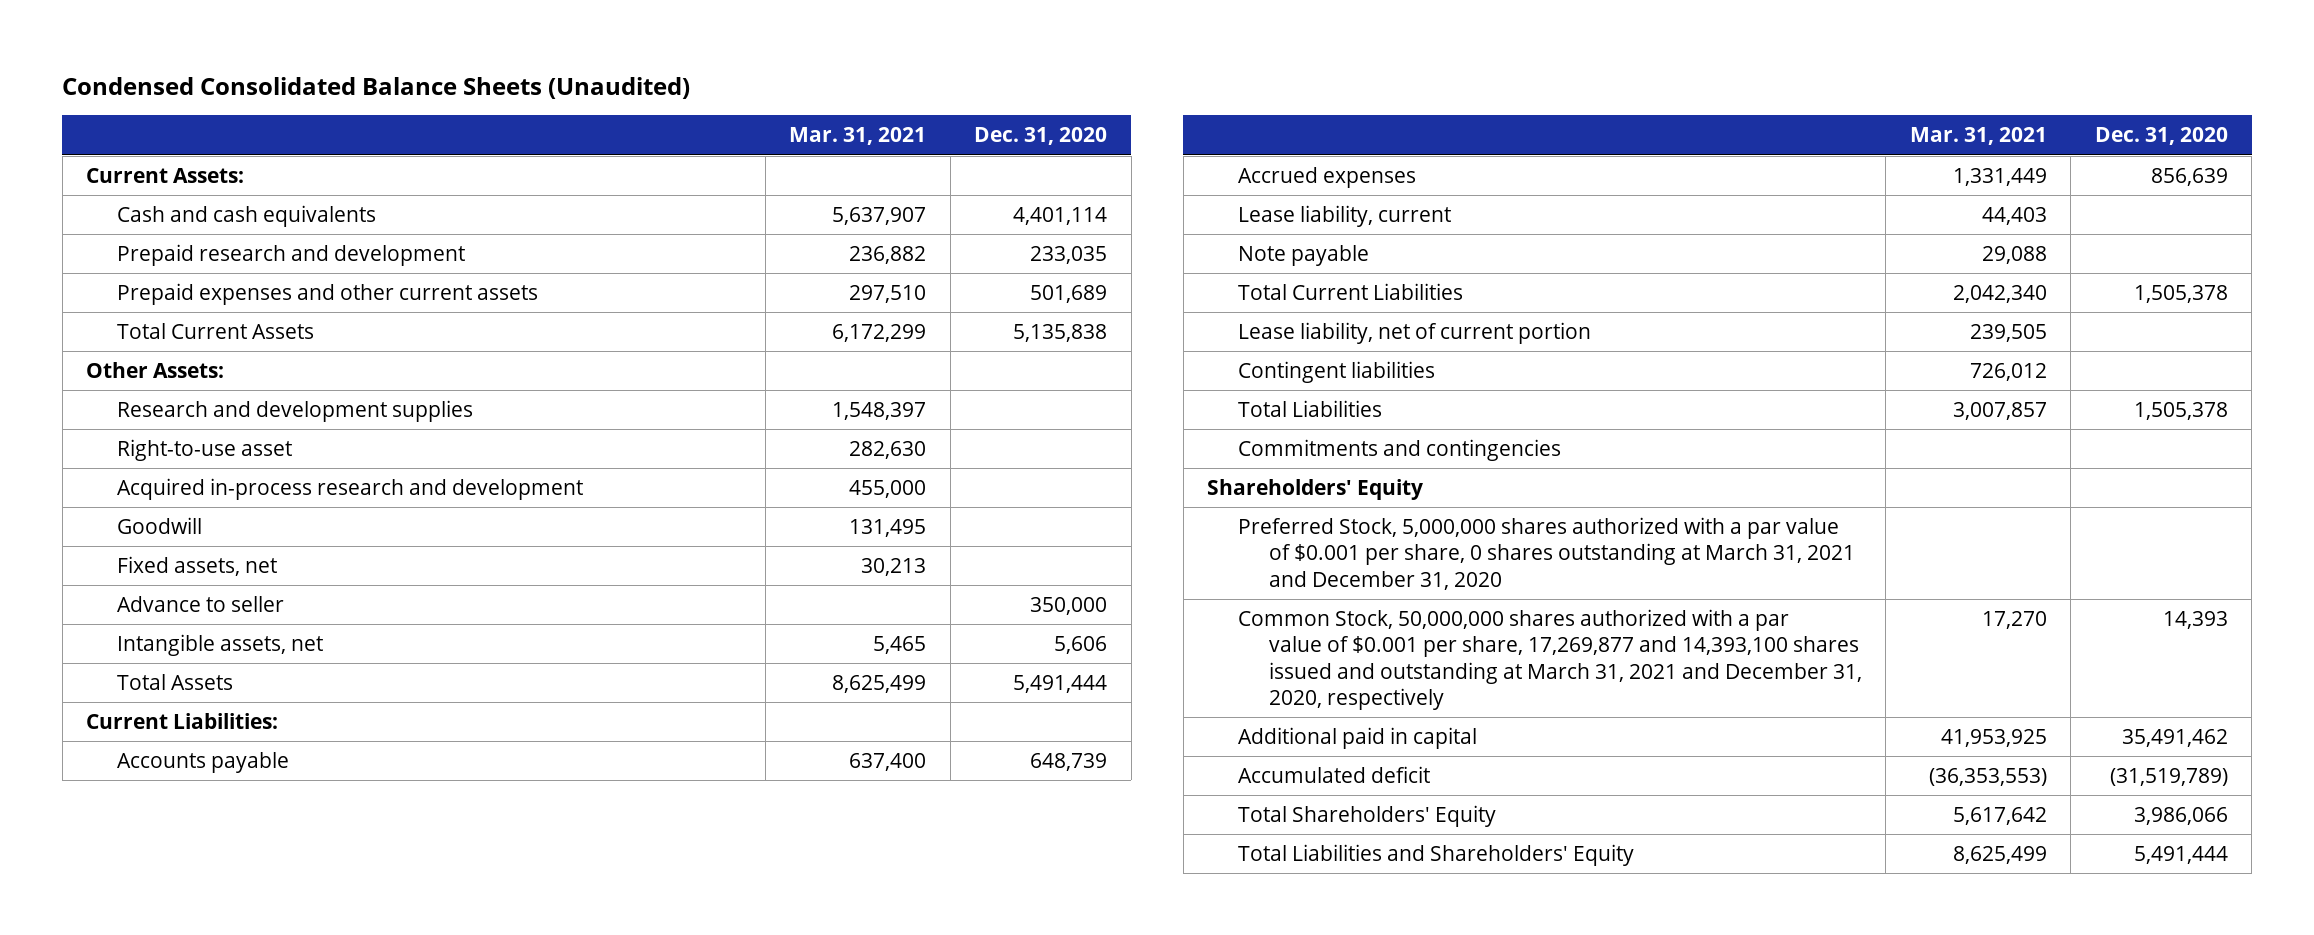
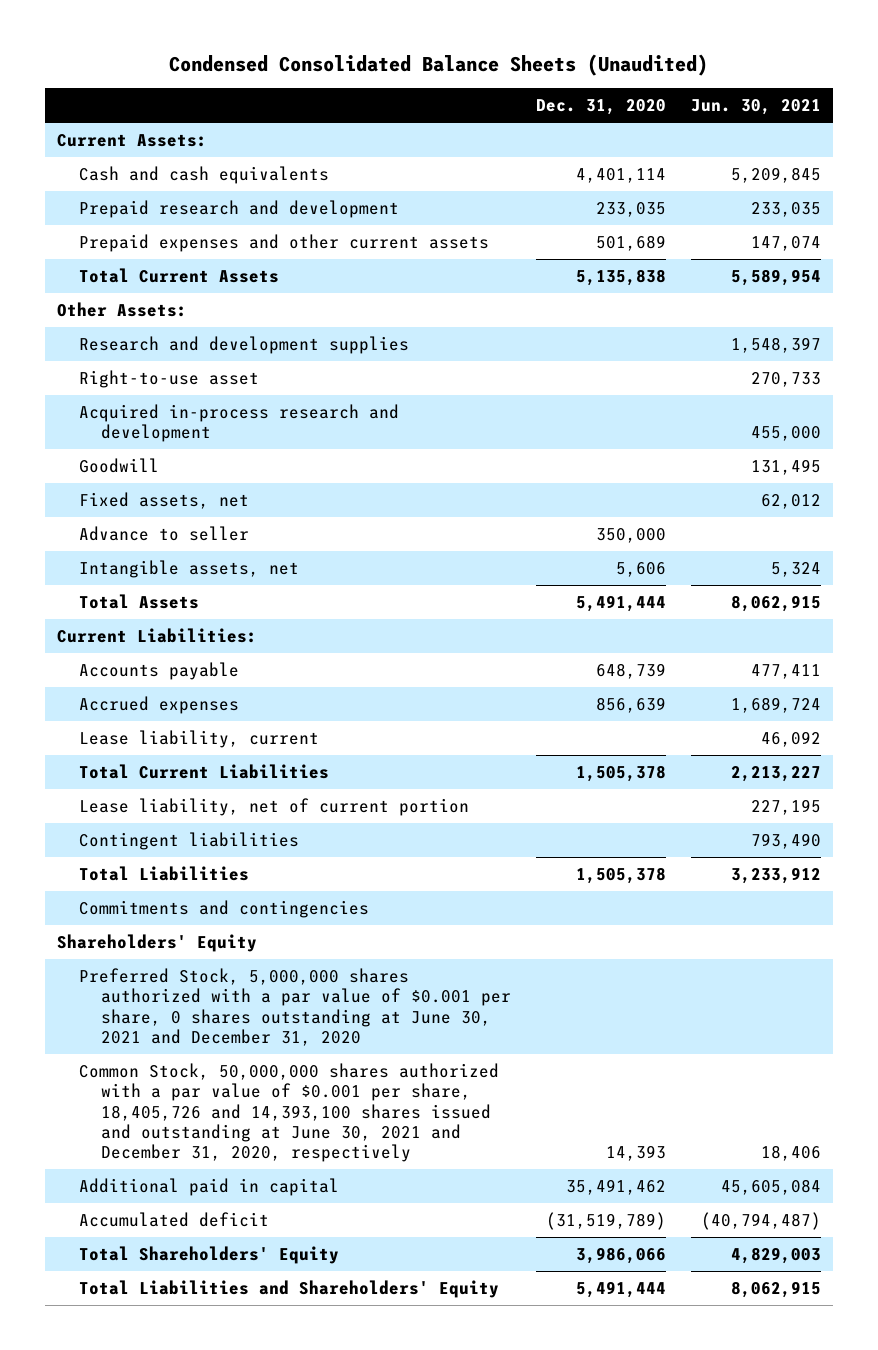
[789,127,927,146] Mar. 31, 2021 -> none
none -> [690,99,821,116] Jun. 30, 2021
[1237,245,1369,267] Note payable -> none
[1237,517,1855,590] Preferred Stock, 5,000,000 shares authorized with a par value of $0.001 per share, 0 shares outstanding at March 31, 2021 and December 31, 2020 -> [79,967,512,1046] Preferred Stock, 5,000,000 shares authorized with a par value of $0.001 per share, 0 shares outstanding at June 30, 2021 and December 31, 2020
[1237,609,1862,711] Common Stock, 50,000,000 shares authorized with a par value of $0.001 per share, 17,269,877 and 14,393,100 shares issued and outstanding at March 31, 2021 and December 31, 2020, respectively -> [79,1062,500,1163] Common Stock, 50,000,000 shares authorized with a par value of $0.001 per share, 18,405,726 and 14,393,100 shares issued and outstanding at June 30, 2021 and December 31, 2020, respectively

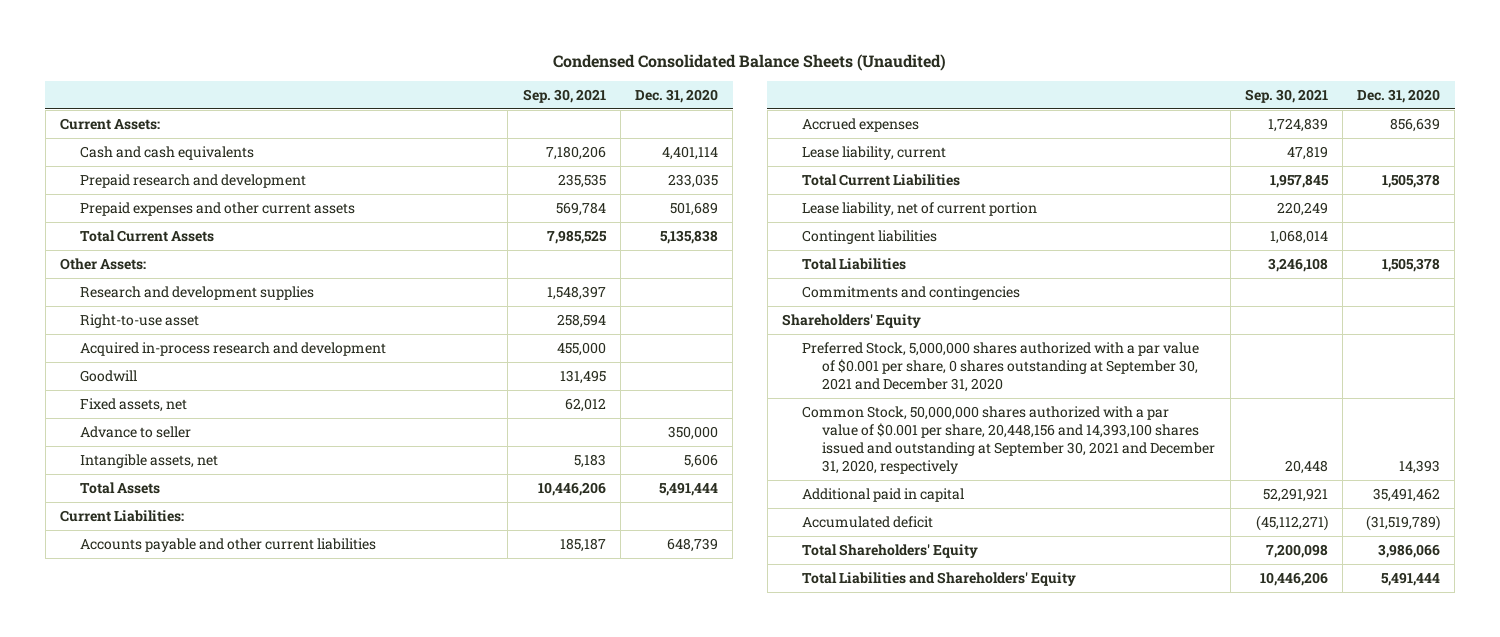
[690,99,821,116] Jun. 30, 2021 -> none
none -> [522,88,606,103] Sep. 30, 2021
[79,661,240,680] Accounts payable -> [80,538,377,553] Accounts payable and other current liabilities
[79,967,512,1046] Preferred Stock, 5,000,000 shares authorized with a par value of $0.001 per share, 0 shares outstanding at June 30, 2021 and December 31, 2020 -> [802,342,1200,392] Preferred Stock, 5,000,000 shares authorized with a par value of $0.001 per share, 0 shares outstanding at September 30, 2021 and December 31, 2020
[79,1062,500,1163] Common Stock, 50,000,000 shares authorized with a par value of $0.001 per share, 18,405,726 and 14,393,100 shares issued and outstanding at June 30, 2021 and December 31, 2020, respectively -> [802,406,1216,474] Common Stock, 50,000,000 shares authorized with a par value of $0.001 per share, 20,448,156 and 14,393,100 shares issued and outstanding at September 30, 2021 and December 31, 2020, respectively

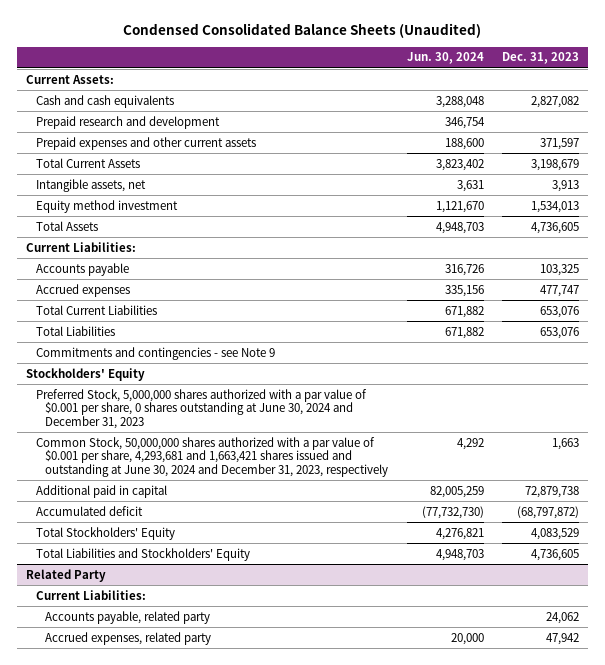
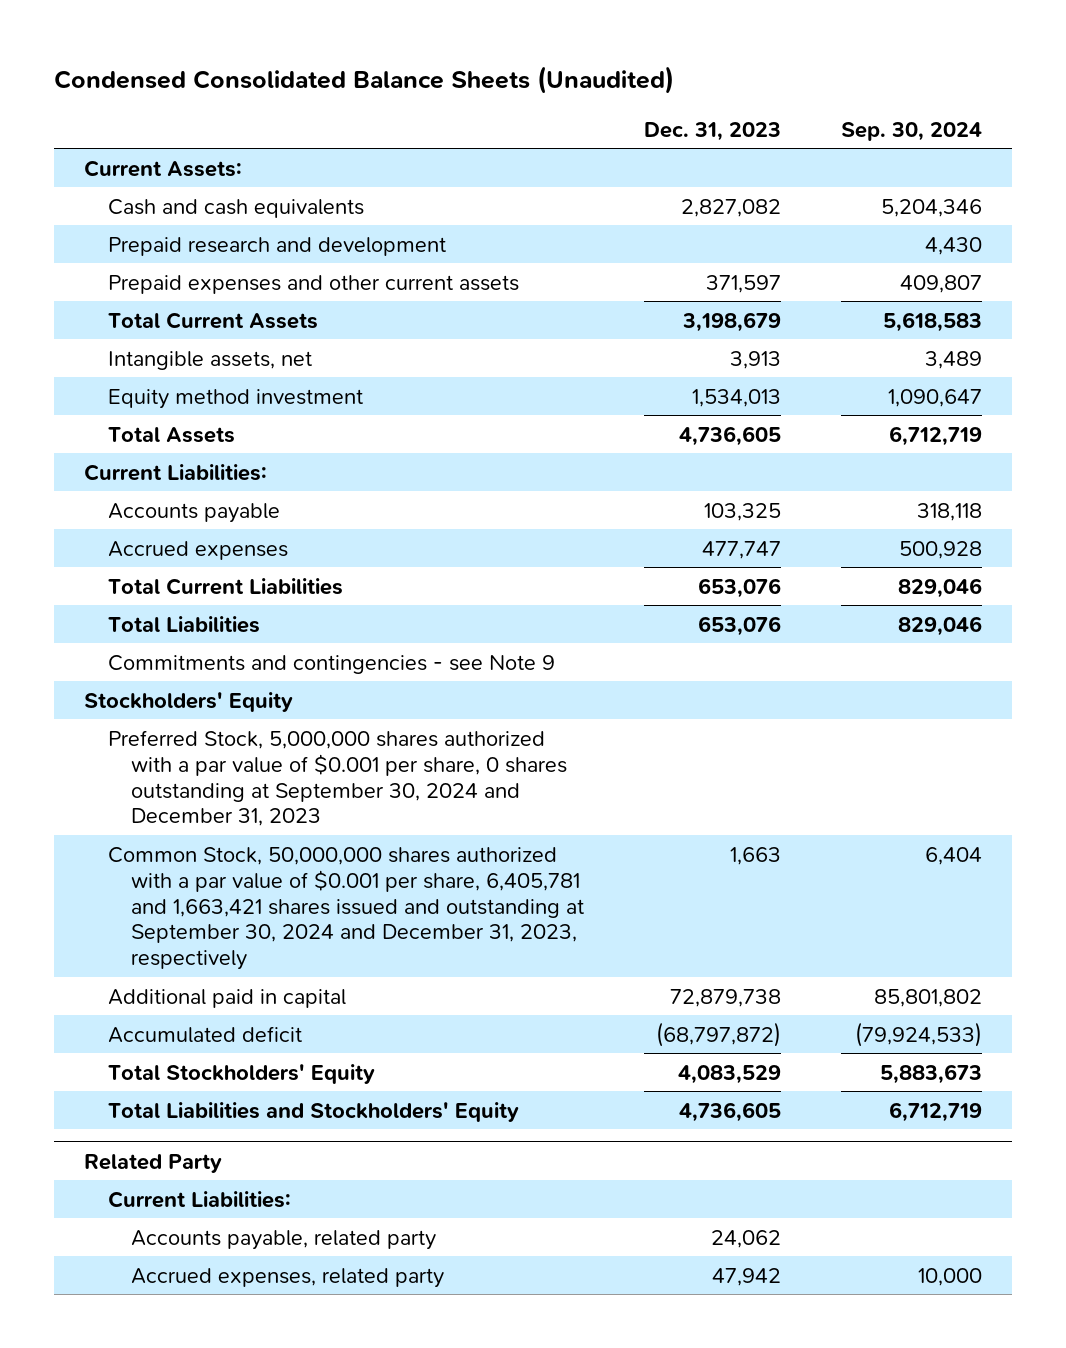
[406,52,484,65] Jun. 30, 2024 -> none
none -> [841,121,983,141] Sep. 30, 2024
[35,388,367,430] Preferred Stock, 5,000,000 shares authorized with a par value of $0.001 per share, 0 shares outstanding at June 30, 2024 and December 31, 2023 -> [107,729,568,827] Preferred Stock, 5,000,000 shares authorized with a par value of $0.001 per share, 0 shares outstanding at September 30, 2024 and December 31, 2023
[35,436,389,478] Common Stock, 50,000,000 shares authorized with a par value of $0.001 per share, 4,293,681 and 1,663,421 shares issued and outstanding at June 30, 2024 and December 31, 2023, respectively -> [107,846,585,971] Common Stock, 50,000,000 shares authorized with a par value of $0.001 per share, 6,405,781 and 1,663,421 shares issued and outstanding at September 30, 2024 and December 31, 2023, respectively

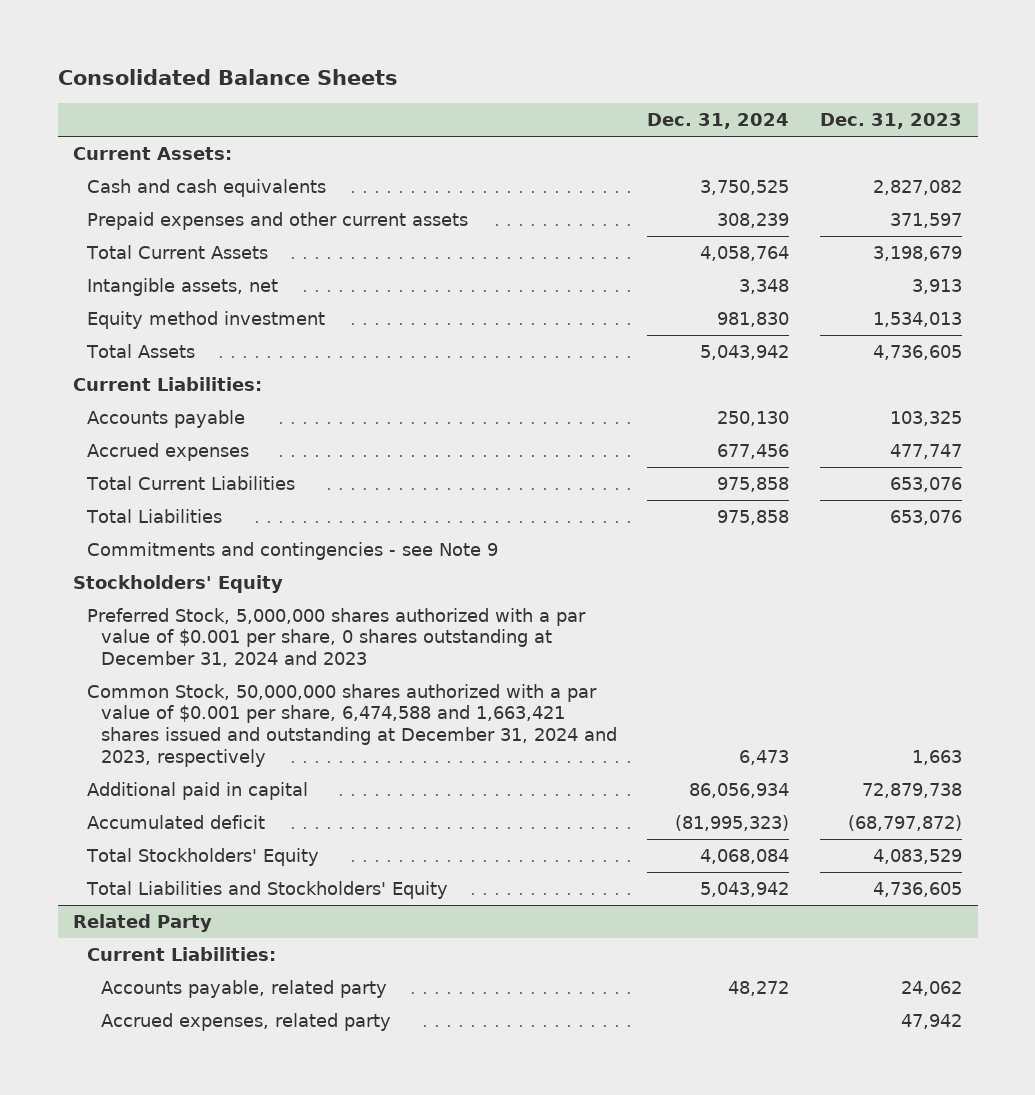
[53,66,674,95] Condensed Consolidated Balance Sheets (Unaudited) -> [57,69,398,86] Consolidated Balance Sheets
[841,121,983,141] Sep. 30, 2024 -> none
none -> [647,113,790,130] Dec. 31, 2024
[107,236,446,256] Prepaid research and development -> none
[107,729,568,827] Preferred Stock, 5,000,000 shares authorized with a par value of $0.001 per share, 0 shares outstanding at September 30, 2024 and December 31, 2023 -> [86,607,586,667] Preferred Stock, 5,000,000 shares authorized with a par value of $0.001 per share, 0 shares outstanding at December 31, 2024 and 2023
[107,846,585,971] Common Stock, 50,000,000 shares authorized with a par value of $0.001 per share, 6,405,781 and 1,663,421 shares issued and outstanding at September 30, 2024 and December 31, 2023, respectively -> [86,683,617,767] Common Stock, 50,000,000 shares authorized with a par value of $0.001 per share, 6,474,588 and 1,663,421 shares issued and outstanding at December 31, 2024 and 2023, respectively

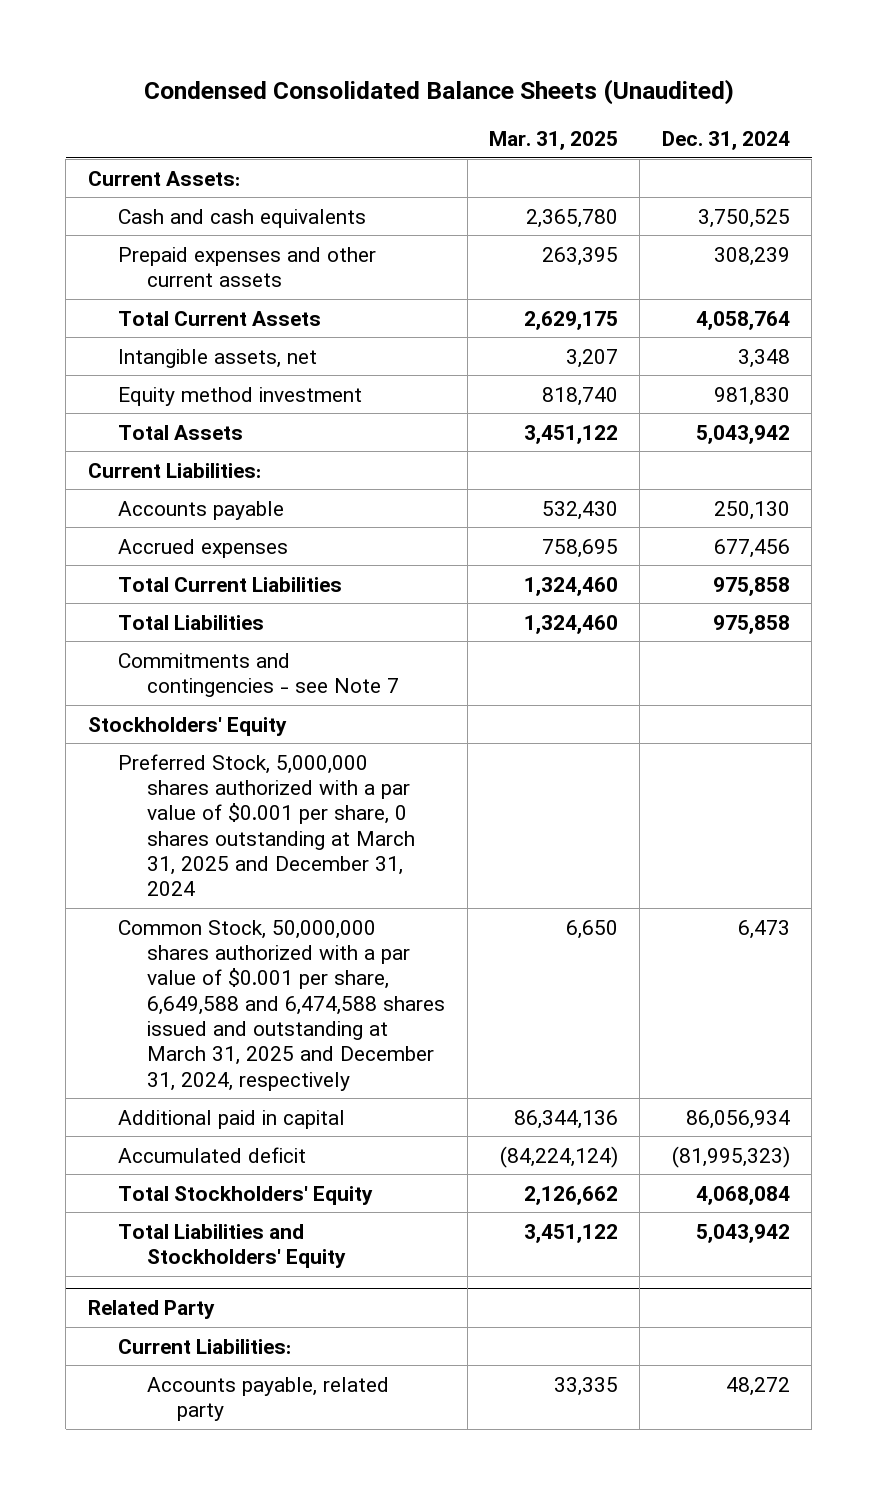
[57,69,398,86] Consolidated Balance Sheets -> [143,78,734,105] Condensed Consolidated Balance Sheets (Unaudited)
[820,113,963,130] Dec. 31, 2023 -> none
none -> [488,131,618,151] Mar. 31, 2025
[86,541,498,560] Commitments and contingencies - see Note 9 -> [117,652,400,697] Commitments and contingencies - see Note 7
[86,607,586,667] Preferred Stock, 5,000,000 shares authorized with a par value of $0.001 per share, 0 shares outstanding at December 31, 2024 and 2023 -> [117,753,416,897] Preferred Stock, 5,000,000 shares authorized with a par value of $0.001 per share, 0 shares outstanding at March 31, 2025 and December 31, 2024
[86,683,617,767] Common Stock, 50,000,000 shares authorized with a par value of $0.001 per share, 6,474,588 and 1,663,421 shares issued and outstanding at December 31, 2024 and 2023, respectively -> [117,919,446,1091] Common Stock, 50,000,000 shares authorized with a par value of $0.001 per share, 6,649,588 and 6,474,588 shares issued and outstanding at March 31, 2025 and December 31, 2024, respectively
[100,1012,391,1031] Accrued expenses, related party -> none

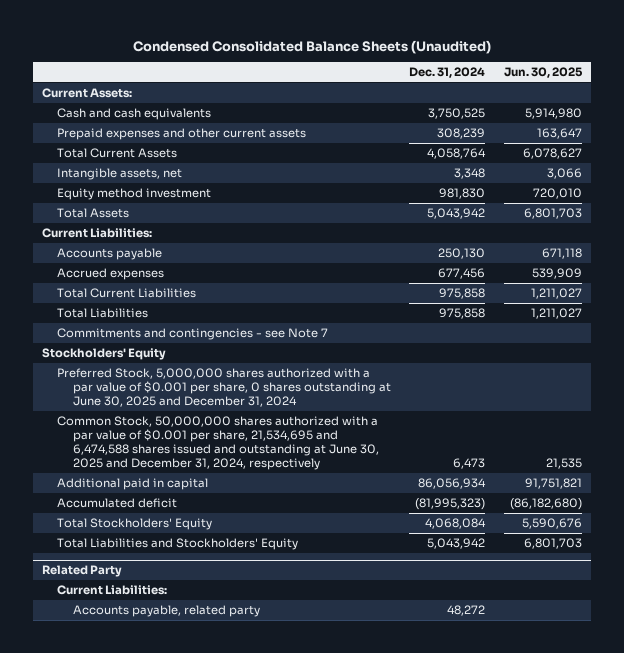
[488,131,618,151] Mar. 31, 2025 -> none
none -> [503,67,583,79] Jun. 30, 2025
[117,753,416,897] Preferred Stock, 5,000,000 shares authorized with a par value of $0.001 per share, 0 shares outstanding at March 31, 2025 and December 31, 2024 -> [57,368,391,408] Preferred Stock, 5,000,000 shares authorized with a par value of $0.001 per share, 0 shares outstanding at June 30, 2025 and December 31, 2024
[117,919,446,1091] Common Stock, 50,000,000 shares authorized with a par value of $0.001 per share, 6,649,588 and 6,474,588 shares issued and outstanding at March 31, 2025 and December 31, 2024, respectively -> [57,416,379,471] Common Stock, 50,000,000 shares authorized with a par value of $0.001 per share, 21,534,695 and 6,474,588 shares issued and outstanding at June 30, 2025 and December 31, 2024, respectively

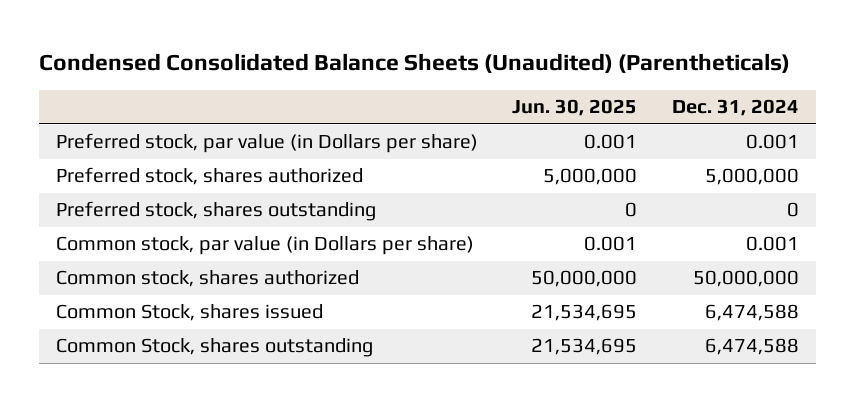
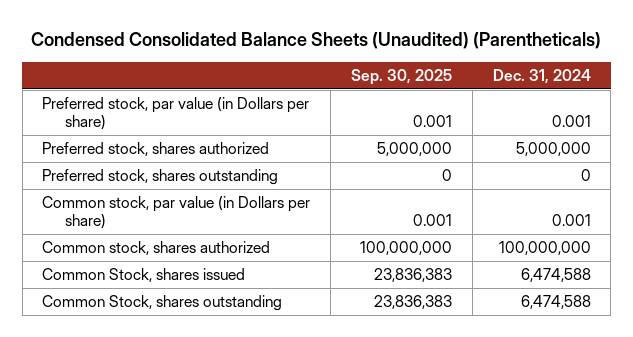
[512,99,638,117] Jun. 30, 2025 -> none
none -> [350,69,452,86] Sep. 30, 2025
[692,270,799,288] 50,000,000 -> [498,241,591,256] 100,000,000

